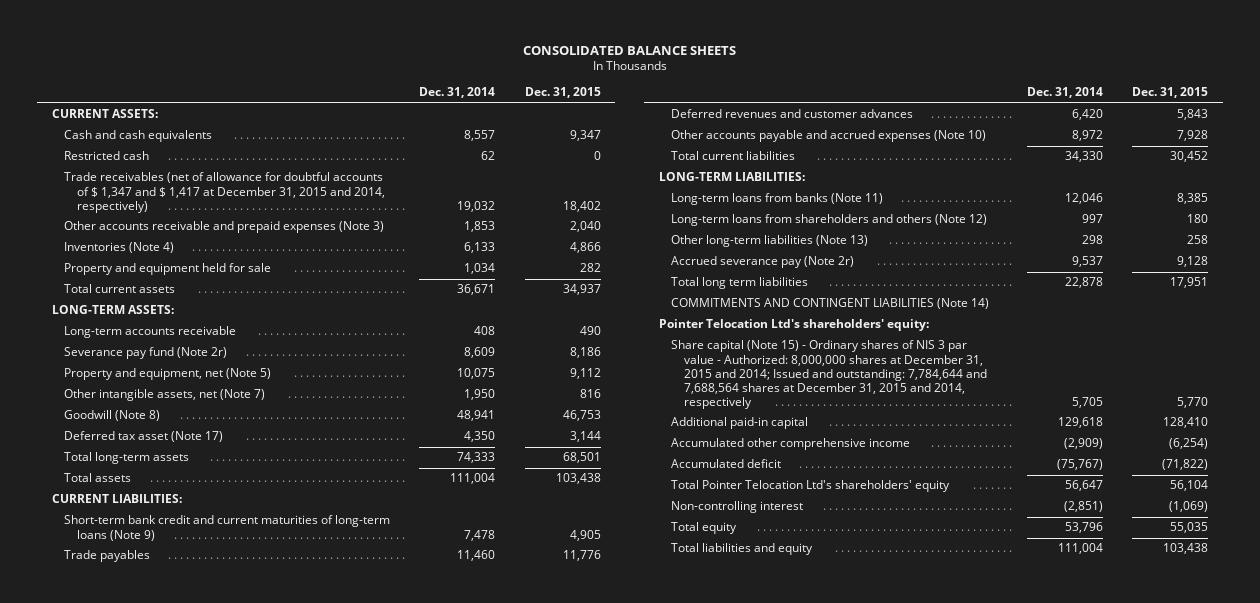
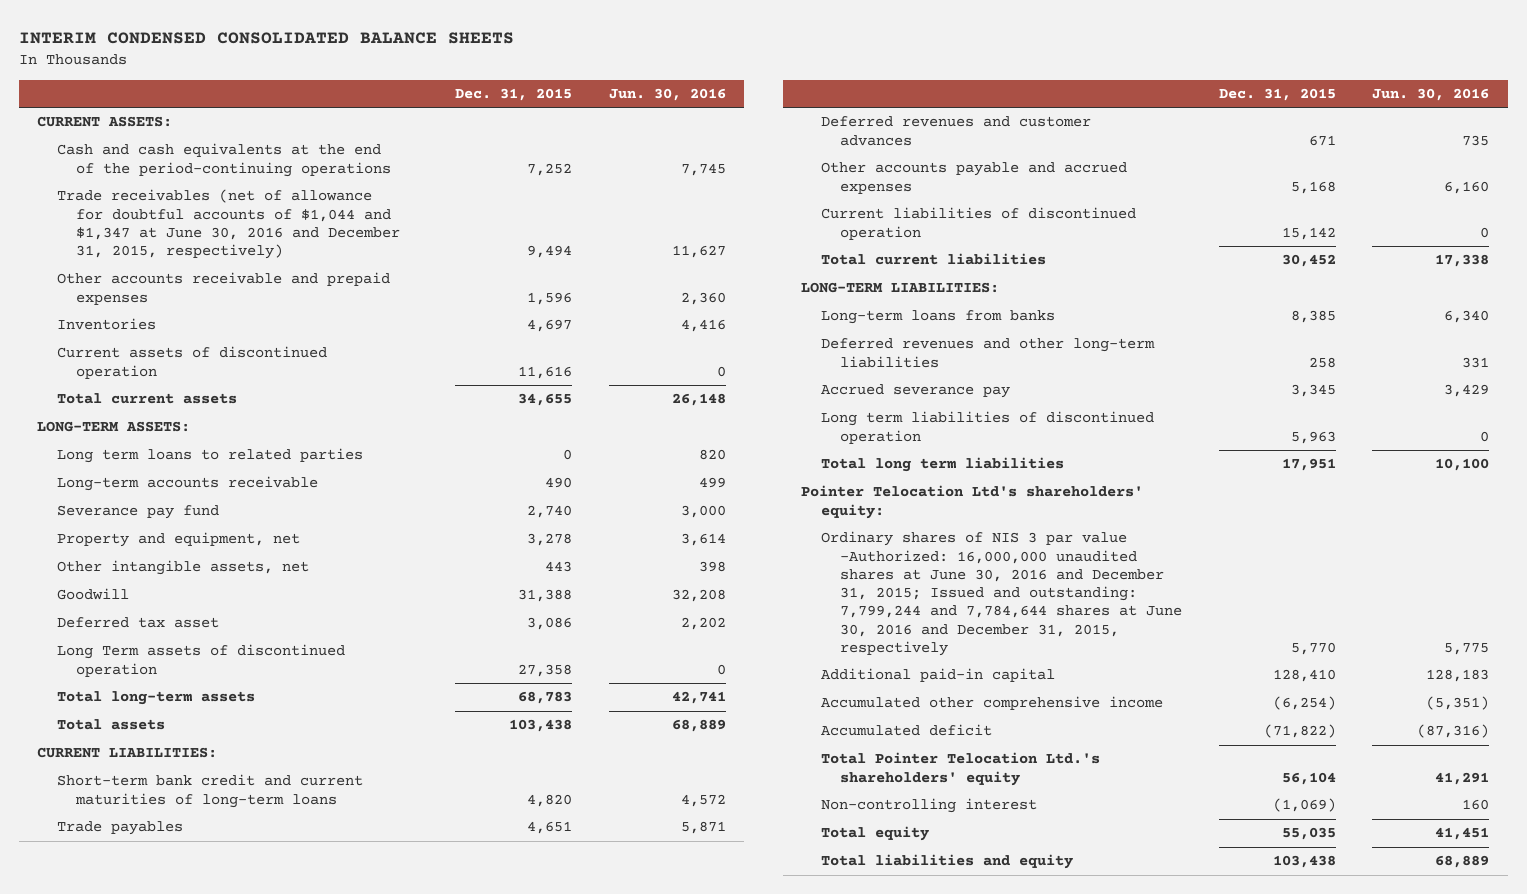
[522,45,736,55] CONSOLIDATED BALANCE SHEETS -> [18,32,514,45] INTERIM CONDENSED CONSOLIDATED BALANCE SHEETS
[419,87,496,99] Dec. 31, 2014 -> none
none -> [608,88,726,102] Jun. 30, 2016
[64,151,150,161] Restricted cash -> none
[64,263,272,276] Property and equipment held for sale -> none
[64,130,213,143] Cash and cash equivalents -> [56,143,392,177] Cash and cash equivalents at the end of the period-continuing operations
[569,130,601,142] 9,347 -> [526,162,572,176] 7,252
[64,172,385,213] Trade receivables (net of allowance for doubtful accounts of $ 1,347 and $ 1,417 at December 31, 2015 and 2014, respectively) -> [56,189,401,260] Trade receivables (net of allowance for doubtful accounts of $1,044 and $1,347 at June 30, 2016 and December 31, 2015, respectively)
[562,200,601,212] 18,402 -> [526,245,572,259] 9,494
[64,221,385,234] Other accounts receivable and prepaid expenses (Note 3) -> [56,272,390,305] Other accounts receivable and prepaid expenses
[569,221,601,233] 2,040 -> [526,291,572,305] 1,596
[64,242,175,254] Inventories (Note 4) -> [56,318,156,331] Inventories
[569,242,601,254] 4,866 -> [526,319,572,333] 4,697
none -> [56,346,327,379] Current assets of discontinued operation
[562,284,601,296] 34,937 -> [517,393,572,407] 34,655
none -> [56,448,363,464] Long term loans to related parties
[64,347,228,360] Severance pay fund (Note 2r) -> [56,505,219,520] Severance pay fund
[569,347,601,359] 8,186 -> [526,505,572,519] 2,740
[64,368,272,381] Property and equipment, net (Note 5) -> [56,532,300,548] Property and equipment, net
[569,368,601,380] 9,112 -> [526,533,572,547] 3,278
[64,389,266,402] Other intangible assets, net (Note 7) -> [56,560,309,576] Other intangible assets, net
[579,389,601,399] 816 -> [544,561,572,573] 443
[64,410,161,422] Goodwill (Note 8) -> [56,588,129,601] Goodwill
[562,410,601,422] 46,753 -> [517,589,572,603] 31,388
[64,431,224,443] Deferred tax asset (Note 17) -> [56,617,219,629] Deferred tax asset
[569,431,601,443] 3,144 -> [526,617,572,631] 3,086
none -> [56,644,345,677] Long Term assets of discontinued operation
[562,452,601,464] 68,501 -> [517,691,572,705] 68,783
[64,515,391,541] Short-term bank credit and current maturities of long-term loans (Note 9) -> [56,774,363,808] Short-term bank credit and current maturities of long-term loans
[569,529,601,541] 4,905 -> [526,793,572,807] 4,820
[562,550,601,562] 11,776 -> [526,821,572,835] 4,651
[1176,109,1208,121] 5,843 -> [1308,134,1336,146] 671
[671,130,987,143] Other accounts payable and accrued expenses (Note 10) -> [820,162,1127,194] Other accounts payable and accrued expenses
[1176,130,1208,142] 7,928 -> [1290,180,1336,194] 5,168
none -> [820,207,1136,240] Current liabilities of discontinued operation
[671,214,988,227] Long-term loans from shareholders and others (Note 12) -> none
[671,193,884,206] Long-term loans from banks (Note 11) -> [820,310,1055,325] Long-term loans from banks
[671,235,869,248] Other long-term liabilities (Note 13) -> [820,338,1155,368] Deferred revenues and other long-term liabilities
[671,256,855,269] Accrued severance pay (Note 2r) -> [820,384,1010,399] Accrued severance pay
[1176,256,1208,268] 9,128 -> [1290,384,1336,398] 3,345
none -> [820,411,1154,444] Long term liabilities of discontinued operation
[671,298,990,310] COMMITMENTS AND CONTINGENT LIABILITIES (Note 14) -> none
[671,340,987,410] Share capital (Note 15) - Ordinary shares of NIS 3 par value - Authorized: 8,000,000 shares at December 31, 2015 and 2014; Issued and outstanding: 7,784,644 and 7,688,564 shares at December 31, 2015 and 2014, respectively -> [820,531,1182,657] Ordinary shares of NIS 3 par value -Authorized: 16,000,000 unaudited shares at June 30, 2016 and December 31, 2015; Issued and outstanding: 7,799,244 and 7,784,644 shares at June 30, 2016 and December 31, 2015, respectively
[671,480,951,493] Total Pointer Telocation Ltd's shareholders' equity -> [820,752,1100,786] Total Pointer Telocation Ltd.'s shareholders' equity

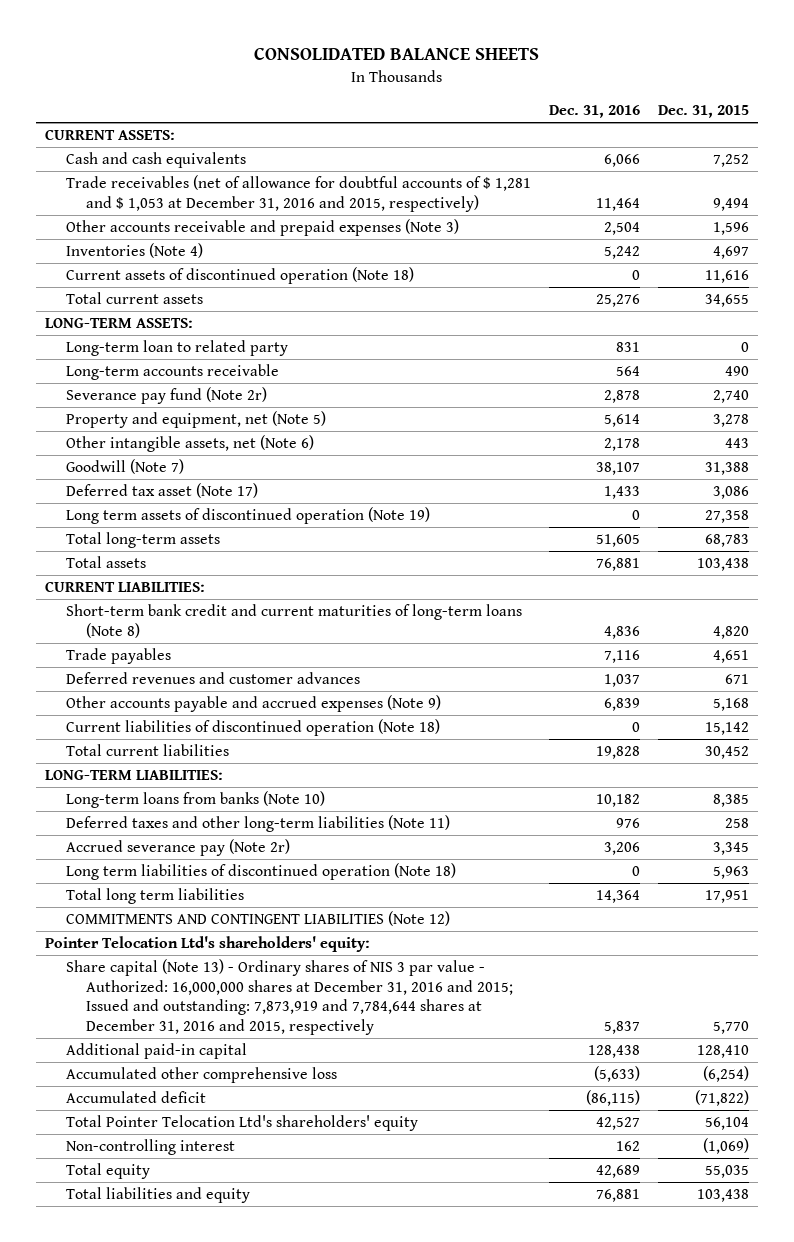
[18,32,514,45] INTERIM CONDENSED CONSOLIDATED BALANCE SHEETS -> [253,47,539,61] CONSOLIDATED BALANCE SHEETS
[608,88,726,102] Jun. 30, 2016 -> none
none -> [548,104,640,118] Dec. 31, 2016
[56,143,392,177] Cash and cash equivalents at the end of the period-continuing operations -> [65,152,246,169] Cash and cash equivalents
[56,189,401,260] Trade receivables (net of allowance for doubtful accounts of $1,044 and $1,347 at June 30, 2016 and December 31, 2015, respectively) -> [65,175,531,212] Trade receivables (net of allowance for doubtful accounts of $ 1,281 and $ 1,053 at December 31, 2016 and 2015, respectively)
[56,272,390,305] Other accounts receivable and prepaid expenses -> [65,219,459,237] Other accounts receivable and prepaid expenses (Note 3)
[56,318,156,331] Inventories -> [65,243,203,259] Inventories (Note 4)
[56,346,327,379] Current assets of discontinued operation -> [65,267,414,285] Current assets of discontinued operation (Note 18)
[56,448,363,464] Long term loans to related parties -> [65,340,288,357] Long-term loan to related party
[56,505,219,520] Severance pay fund -> [65,387,267,405] Severance pay fund (Note 2r)
[56,532,300,548] Property and equipment, net -> [65,411,326,429] Property and equipment, net (Note 5)
[56,560,309,576] Other intangible assets, net -> [65,435,314,453] Other intangible assets, net (Note 6)
[56,588,129,601] Goodwill -> [65,459,184,475] Goodwill (Note 7)
[56,617,219,629] Deferred tax asset -> [65,483,258,499] Deferred tax asset (Note 17)
[56,644,345,677] Long Term assets of discontinued operation -> [65,507,430,525] Long term assets of discontinued operation (Note 19)
[56,774,363,808] Short-term bank credit and current maturities of long-term loans -> [65,604,522,638] Short-term bank credit and current maturities of long-term loans (Note 8)
[820,162,1127,194] Other accounts payable and accrued expenses -> [65,695,441,713] Other accounts payable and accrued expenses (Note 9)
[820,207,1136,240] Current liabilities of discontinued operation -> [65,719,440,737] Current liabilities of discontinued operation (Note 18)
[820,310,1055,325] Long-term loans from banks -> [65,791,325,809] Long-term loans from banks (Note 10)
[820,338,1155,368] Deferred revenues and other long-term liabilities -> [65,815,450,833] Deferred taxes and other long-term liabilities (Note 11)
[820,384,1010,399] Accrued severance pay -> [65,839,290,857] Accrued severance pay (Note 2r)
[820,411,1154,444] Long term liabilities of discontinued operation -> [65,863,456,881] Long term liabilities of discontinued operation (Note 18)
none -> [65,911,450,927] COMMITMENTS AND CONTINGENT LIABILITIES (Note 12)
[820,531,1182,657] Ordinary shares of NIS 3 par value -Authorized: 16,000,000 unaudited shares at June 30, 2016 and December 31, 2015; Issued and outstanding: 7,799,244 and 7,784,644 shares at June 30, 2016 and December 31, 2015, respectively -> [65,959,514,1035] Share capital (Note 13) - Ordinary shares of NIS 3 par value - Authorized: 16,000,000 shares at December 31, 2016 and 2015; Issued and outstanding: 7,873,919 and 7,784,644 shares at December 31, 2016 and 2015, respectively
[820,696,1163,711] Accumulated other comprehensive income -> [65,1067,337,1084] Accumulated other comprehensive loss
[820,752,1100,786] Total Pointer Telocation Ltd.'s shareholders' equity -> [65,1115,418,1132] Total Pointer Telocation Ltd's shareholders' equity

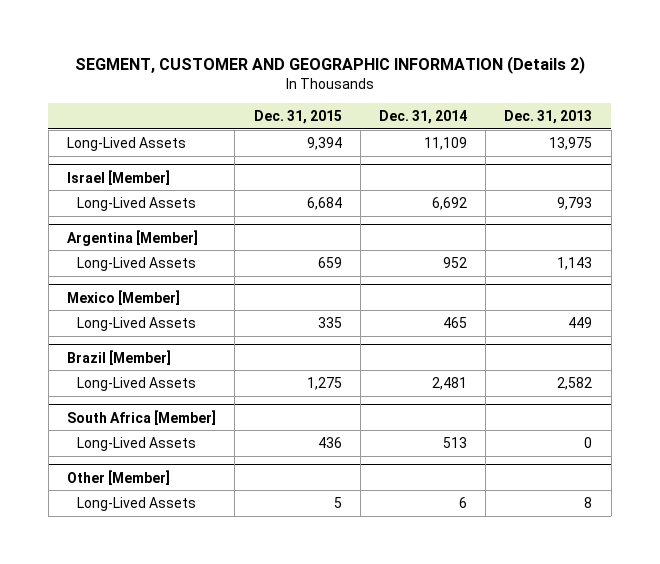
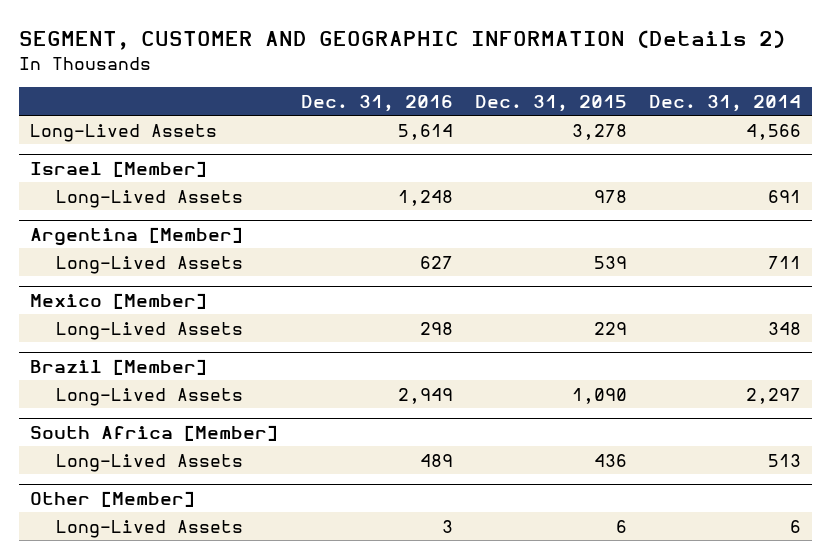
[504,109,593,124] Dec. 31, 2013 -> none
none -> [300,95,453,113] Dec. 31, 2016
[306,136,342,150] 9,394 -> [571,123,627,140] 3,278
[423,136,467,150] 11,109 -> [745,123,801,140] 4,566
[306,196,342,210] 6,684 -> [593,189,627,203] 978
[431,196,467,210] 6,692 -> [767,189,801,203] 691
[317,256,342,268] 659 -> [593,255,627,269] 539
[442,256,467,268] 952 -> [767,255,801,269] 711
[317,316,342,328] 335 -> [593,321,627,335] 229
[442,316,467,328] 465 -> [767,321,801,335] 348
[306,376,342,390] 1,275 -> [571,387,627,404] 1,090
[431,376,467,390] 2,481 -> [745,387,801,404] 2,297
[333,496,342,508] 5 -> [615,519,627,533] 6

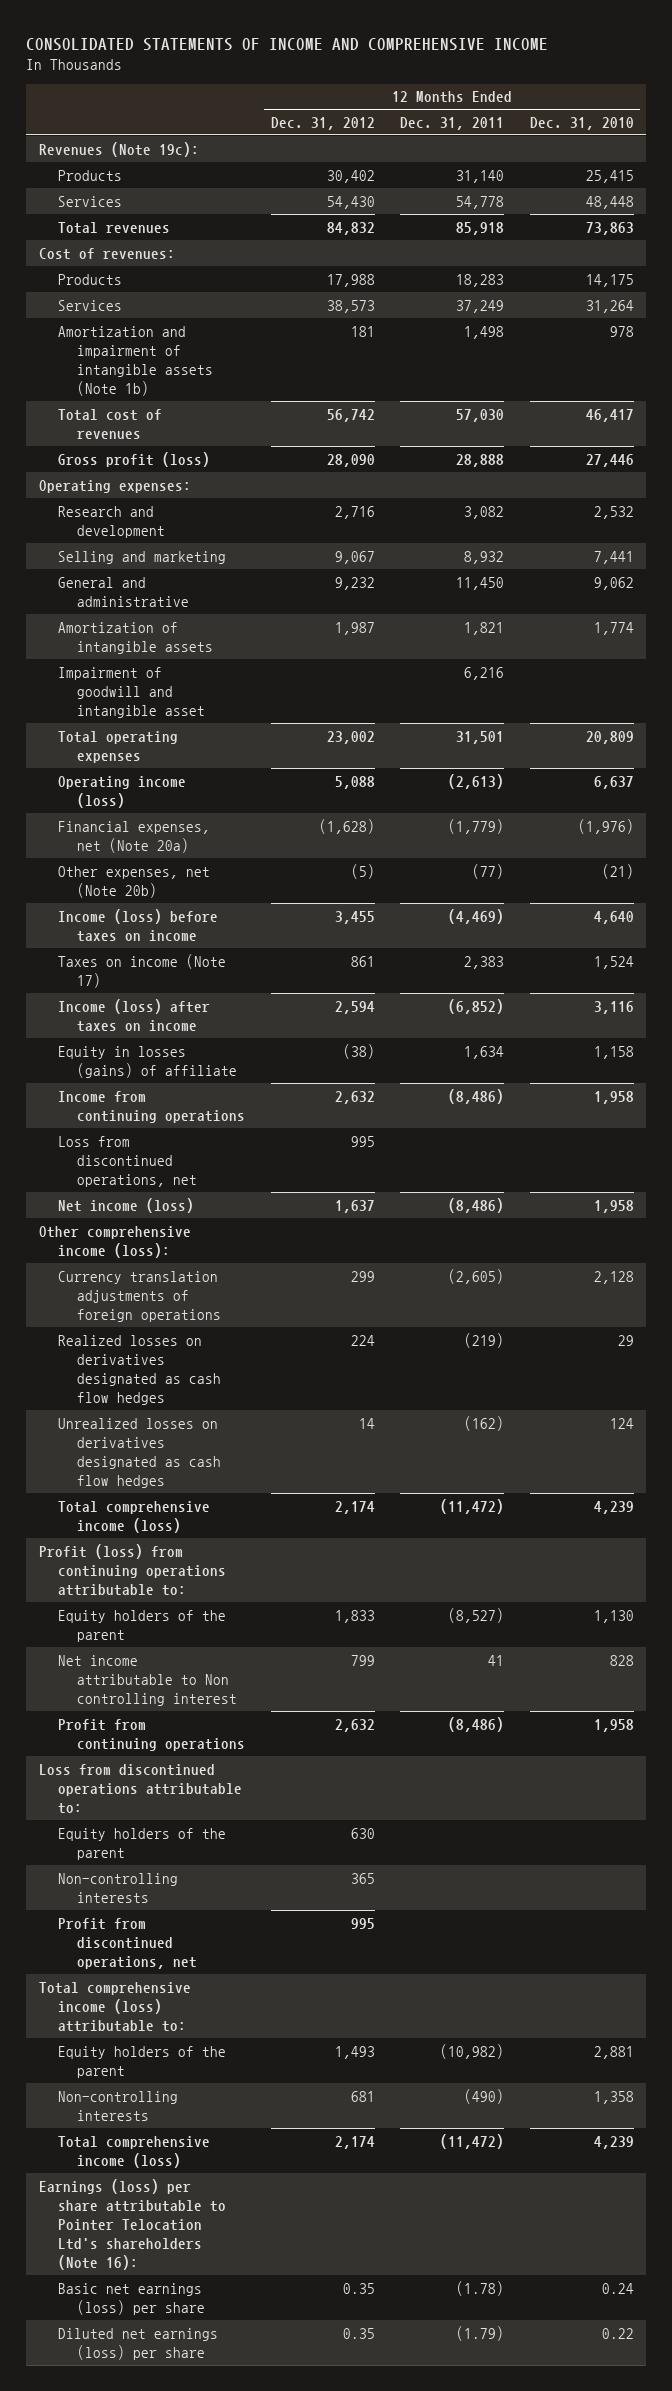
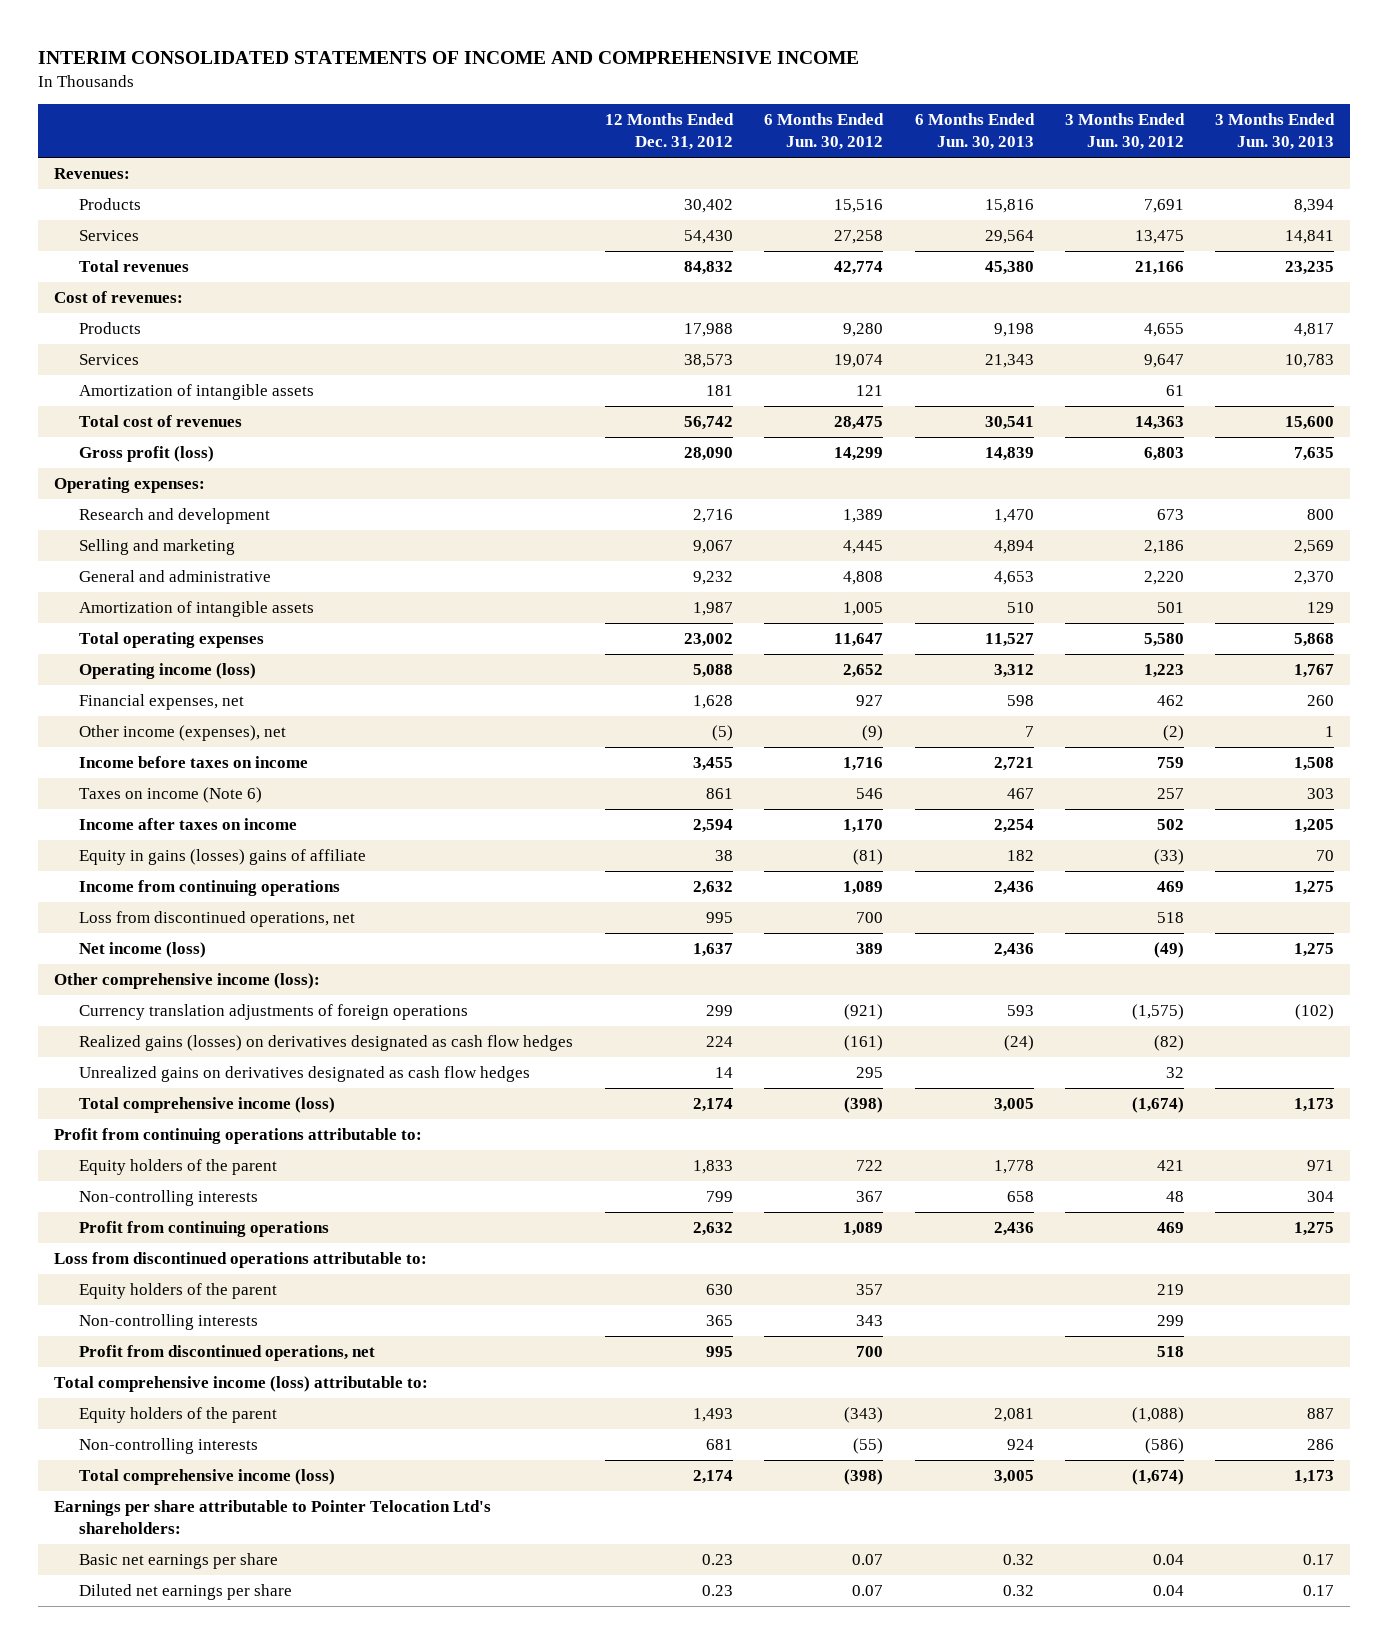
[25,37,548,51] CONSOLIDATED STATEMENTS OF INCOME AND COMPREHENSIVE INCOME -> [38,51,860,65] INTERIM CONSOLIDATED STATEMENTS OF INCOME AND COMPREHENSIVE INCOME
[400,116,505,130] Dec. 31, 2011 -> none
[529,116,634,130] Dec. 31, 2010 -> none
none -> [764,113,885,151] 6 Months Ended Jun. 30, 2012
none -> [914,113,1035,151] 6 Months Ended Jun. 30, 2013
none -> [1064,113,1185,151] 3 Months Ended Jun. 30, 2012
none -> [1215,113,1336,151] 3 Months Ended Jun. 30, 2013
[38,141,199,157] Revenues (Note 19c): -> [53,168,130,180] Revenues:
[57,325,214,396] Amortization and impairment of intangible assets (Note 1b) -> [79,384,315,401] Amortization of intangible assets
[57,666,206,718] Impairment of goodwill and intangible asset -> none
[57,820,210,853] Financial expenses, net (Note 20a) -> [79,694,245,711] Financial expenses, net
[318,818,375,834] (1,628) -> [692,695,733,710] 1,628
[57,865,210,898] Other expenses, net (Note 20b) -> [79,725,287,742] Other income (expenses), net
[57,908,218,942] Income (loss) before taxes on income -> [79,756,309,769] Income before taxes on income
[57,953,226,988] Taxes on income (Note 17) -> [79,787,263,804] Taxes on income (Note 6)
[57,998,210,1032] Income (loss) after taxes on income -> [79,818,298,831] Income after taxes on income
[57,1045,238,1078] Equity in losses (gains) of affiliate -> [79,849,367,866] Equity in gains (losses) gains of affiliate
[342,1043,375,1059] (38) -> [714,850,733,862] 38
[57,1334,222,1405] Realized losses on derivatives designated as cash flow hedges -> [79,1035,574,1052] Realized gains (losses) on derivatives designated as cash flow hedges
[57,1417,222,1488] Unrealized losses on derivatives designated as cash flow hedges -> [79,1066,531,1083] Unrealized gains on derivatives designated as cash flow hedges
[38,1543,226,1596] Profit (loss) from continuing operations attributable to: -> [53,1128,422,1145] Profit from continuing operations attributable to:
[57,1654,238,1706] Net income attributable to Non controlling interest -> [79,1190,259,1207] Non-controlling interests
[38,2178,226,2270] Earnings (loss) per share attributable to Pointer Telocation Ltd's shareholders (Note 16): -> [53,1500,491,1535] Earnings per share attributable to Pointer Telocation Ltd's shareholders:
[57,2282,206,2315] Basic net earnings (loss) per share -> [79,1553,279,1570] Basic net earnings per share
[342,2282,375,2294] 0.35 -> [701,1554,733,1566] 0.23
[57,2327,218,2360] Diluted net earnings (loss) per share -> [79,1584,293,1601] Diluted net earnings per share
[342,2327,375,2339] 0.35 -> [701,1585,733,1597] 0.23

